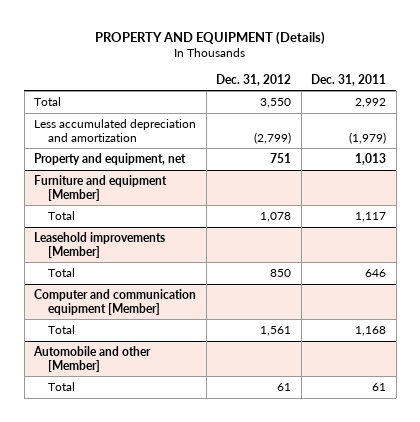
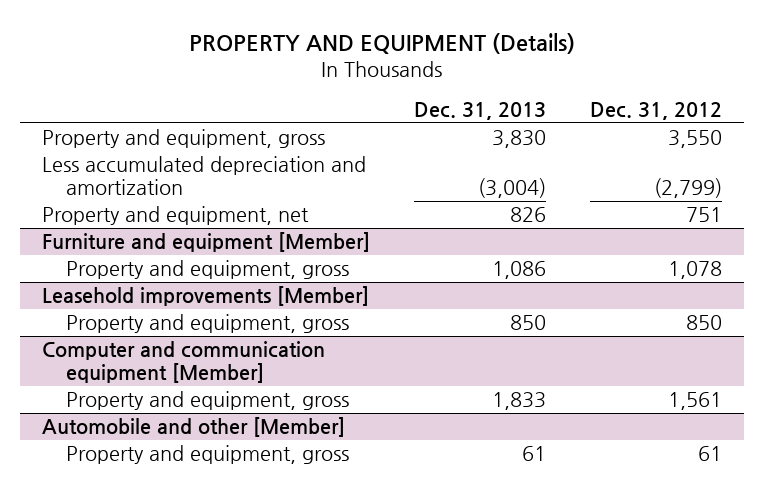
[311,73,387,86] Dec. 31, 2011 -> none
none -> [414,101,547,120] Dec. 31, 2013
[34,97,62,107] Total -> [42,129,326,149] Property and equipment, gross
[47,211,75,221] Total -> [65,260,349,280] Property and equipment, gross
[47,268,75,278] Total -> [65,314,349,334] Property and equipment, gross
[47,325,75,335] Total -> [65,391,349,411] Property and equipment, gross
[47,382,75,392] Total -> [65,445,349,465] Property and equipment, gross

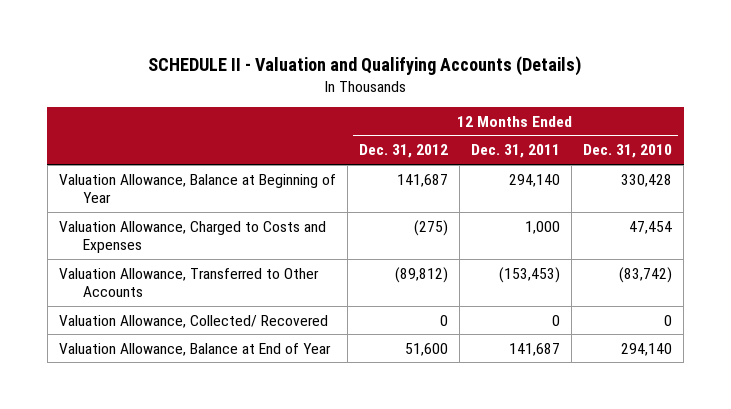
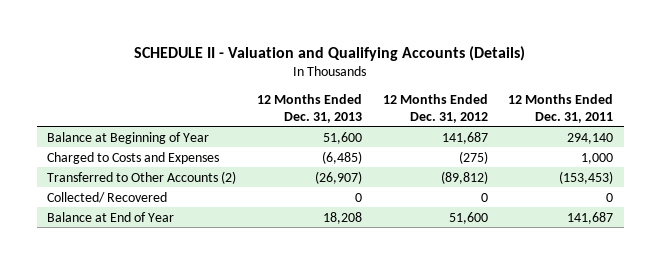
[583,144,673,159] Dec. 31, 2010 -> none
none -> [256,94,362,123] 12 Months Ended Dec. 31, 2013
[58,173,336,203] Valuation Allowance, Balance at Beginning of Year -> [47,131,210,144] Balance at Beginning of Year
[58,220,326,253] Valuation Allowance, Charged to Costs and Expenses -> [47,151,220,164] Charged to Costs and Expenses
[58,267,319,297] Valuation Allowance, Transferred to Other Accounts -> [47,170,237,184] Transferred to Other Accounts (2)
[58,314,328,328] Valuation Allowance, Collected/ Recovered -> [47,191,168,203] Collected/ Recovered
[58,342,331,356] Valuation Allowance, Balance at End of Year -> [47,211,175,222] Balance at End of Year

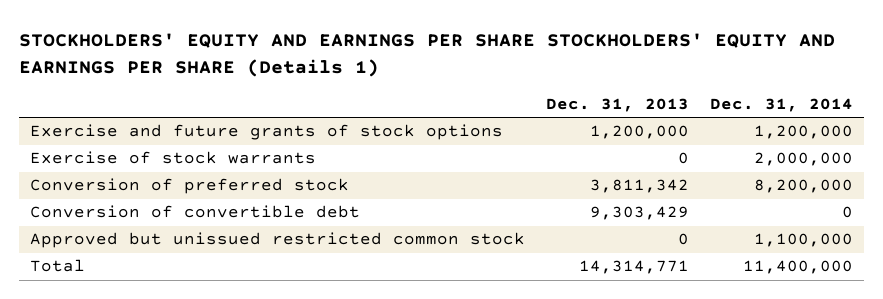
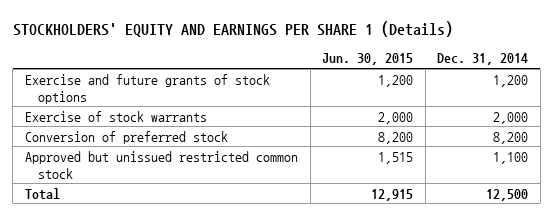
[19,33,836,78] STOCKHOLDERS' EQUITY AND EARNINGS PER SHARE STOCKHOLDERS' EQUITY AND EARNINGS PER SHARE (Details 1) -> [12,21,453,38] STOCKHOLDERS' EQUITY AND EARNINGS PER SHARE 1 (Details)
[545,98,689,113] Dec. 31, 2013 -> none
none -> [322,53,414,66] Jun. 30, 2015
[29,205,360,219] Conversion of convertible debt -> none
[753,125,853,140] 1,200,000 -> [493,74,529,87] 1,200
[753,152,853,167] 2,000,000 -> [493,111,529,124] 2,000
[753,179,853,194] 8,200,000 -> [493,131,529,144] 8,200
[753,233,853,248] 1,100,000 -> [493,151,529,164] 1,100
[742,260,853,275] 11,400,000 -> [486,188,529,201] 12,500

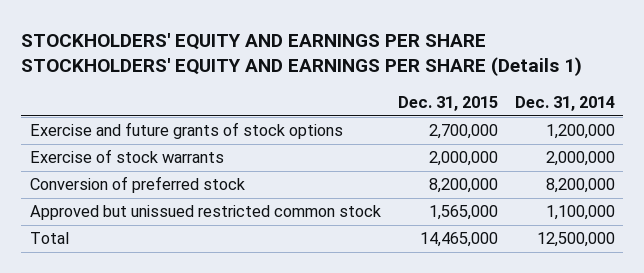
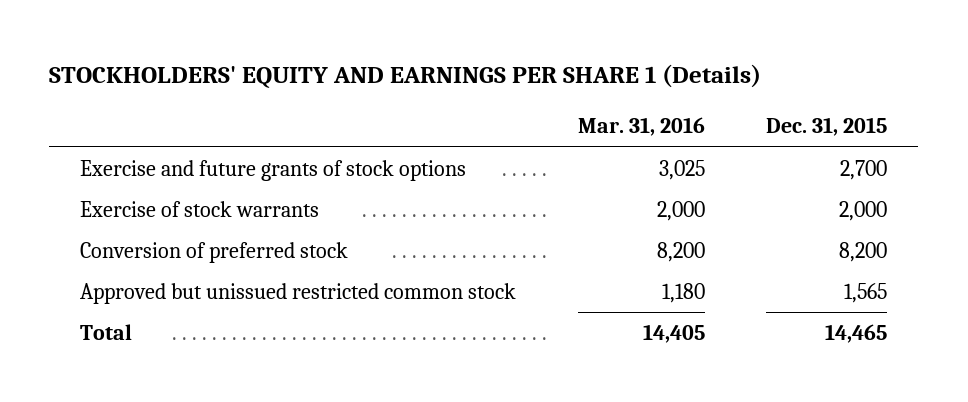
[21,32,583,77] STOCKHOLDERS' EQUITY AND EARNINGS PER SHARE STOCKHOLDERS' EQUITY AND EARNINGS PER SHARE (Details 1) -> [49,64,762,89] STOCKHOLDERS' EQUITY AND EARNINGS PER SHARE 1 (Details)
[514,96,615,112] Dec. 31, 2014 -> none
none -> [577,117,705,137] Mar. 31, 2016
[428,124,498,140] 2,700,000 -> [840,160,888,181] 2,700
[428,151,498,167] 2,000,000 -> [839,201,888,222] 2,000
[428,178,498,194] 8,200,000 -> [839,242,888,263] 8,200
[428,205,498,221] 1,565,000 -> [844,283,888,304] 1,565
[419,232,498,248] 14,465,000 -> [825,324,888,344] 14,465

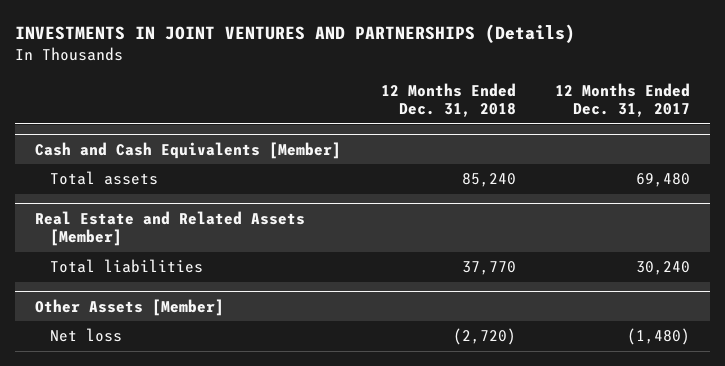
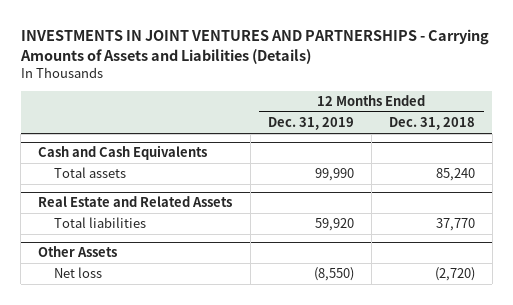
[14,23,575,43] INVESTMENTS IN JOINT VENTURES AND PARTNERSHIPS (Details) -> [19,28,489,64] INVESTMENTS IN JOINT VENTURES AND PARTNERSHIPS - Carrying Amounts of Assets and Liabilities (Details)
[555,82,691,118] 12 Months Ended Dec. 31, 2017 -> none
none -> [267,117,354,131] Dec. 31, 2019
[34,141,341,159] Cash and Cash Equivalents [Member] -> [38,145,208,161] Cash and Cash Equivalents
[34,210,305,247] Real Estate and Related Assets [Member] -> [38,196,233,208] Real Estate and Related Assets
[34,298,224,316] Other Assets [Member] -> [38,246,118,258] Other Assets

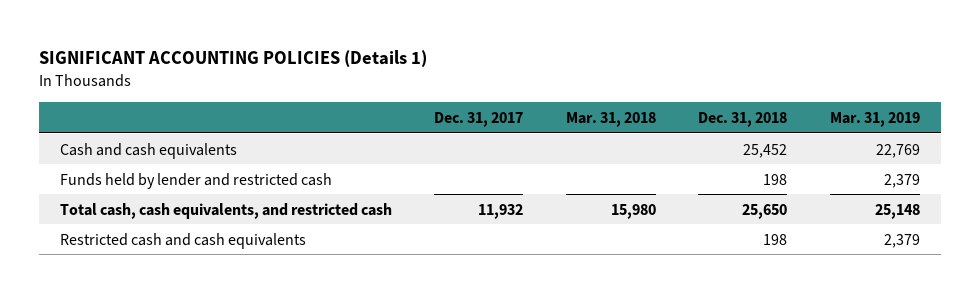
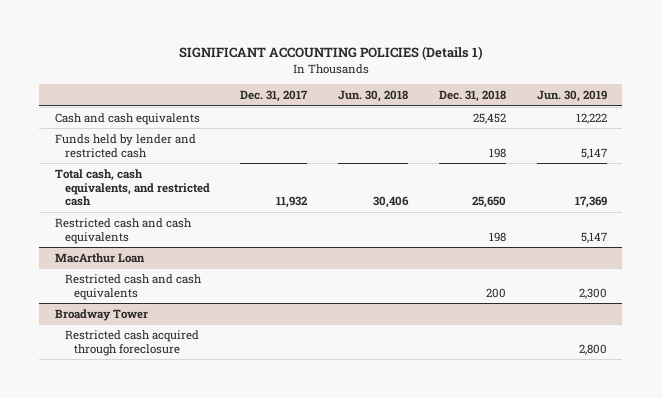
[565,111,656,127] Mar. 31, 2018 -> none
[829,111,920,127] Mar. 31, 2019 -> none
none -> [338,90,409,103] Jun. 30, 2018
none -> [536,90,607,103] Jun. 30, 2019
none -> [54,252,145,263] MacArthur Loan
none -> [64,273,202,300] Restricted cash and cash equivalents
none -> [54,308,148,321] Broadway Tower
none -> [64,329,199,356] Restricted cash acquired through foreclosure

